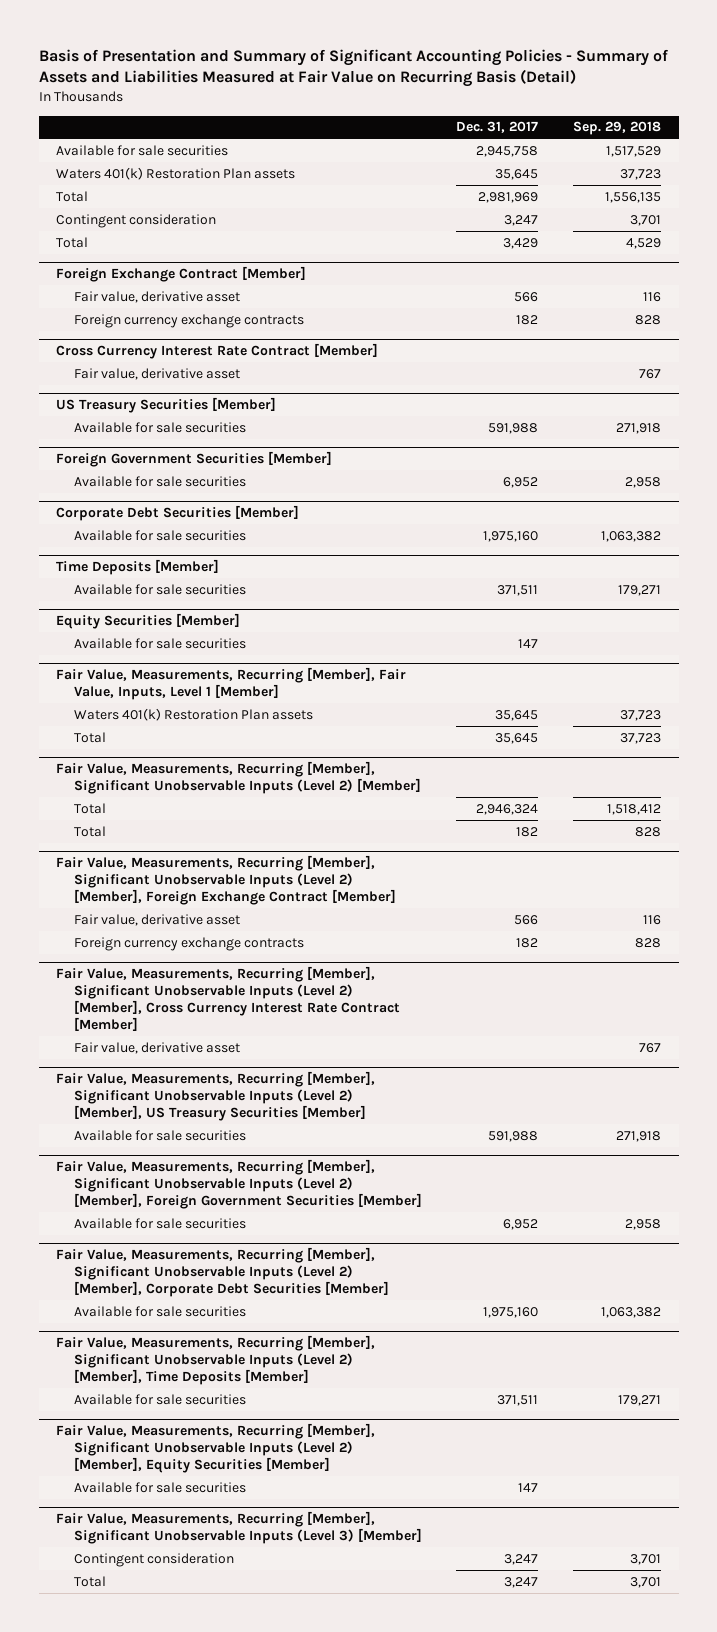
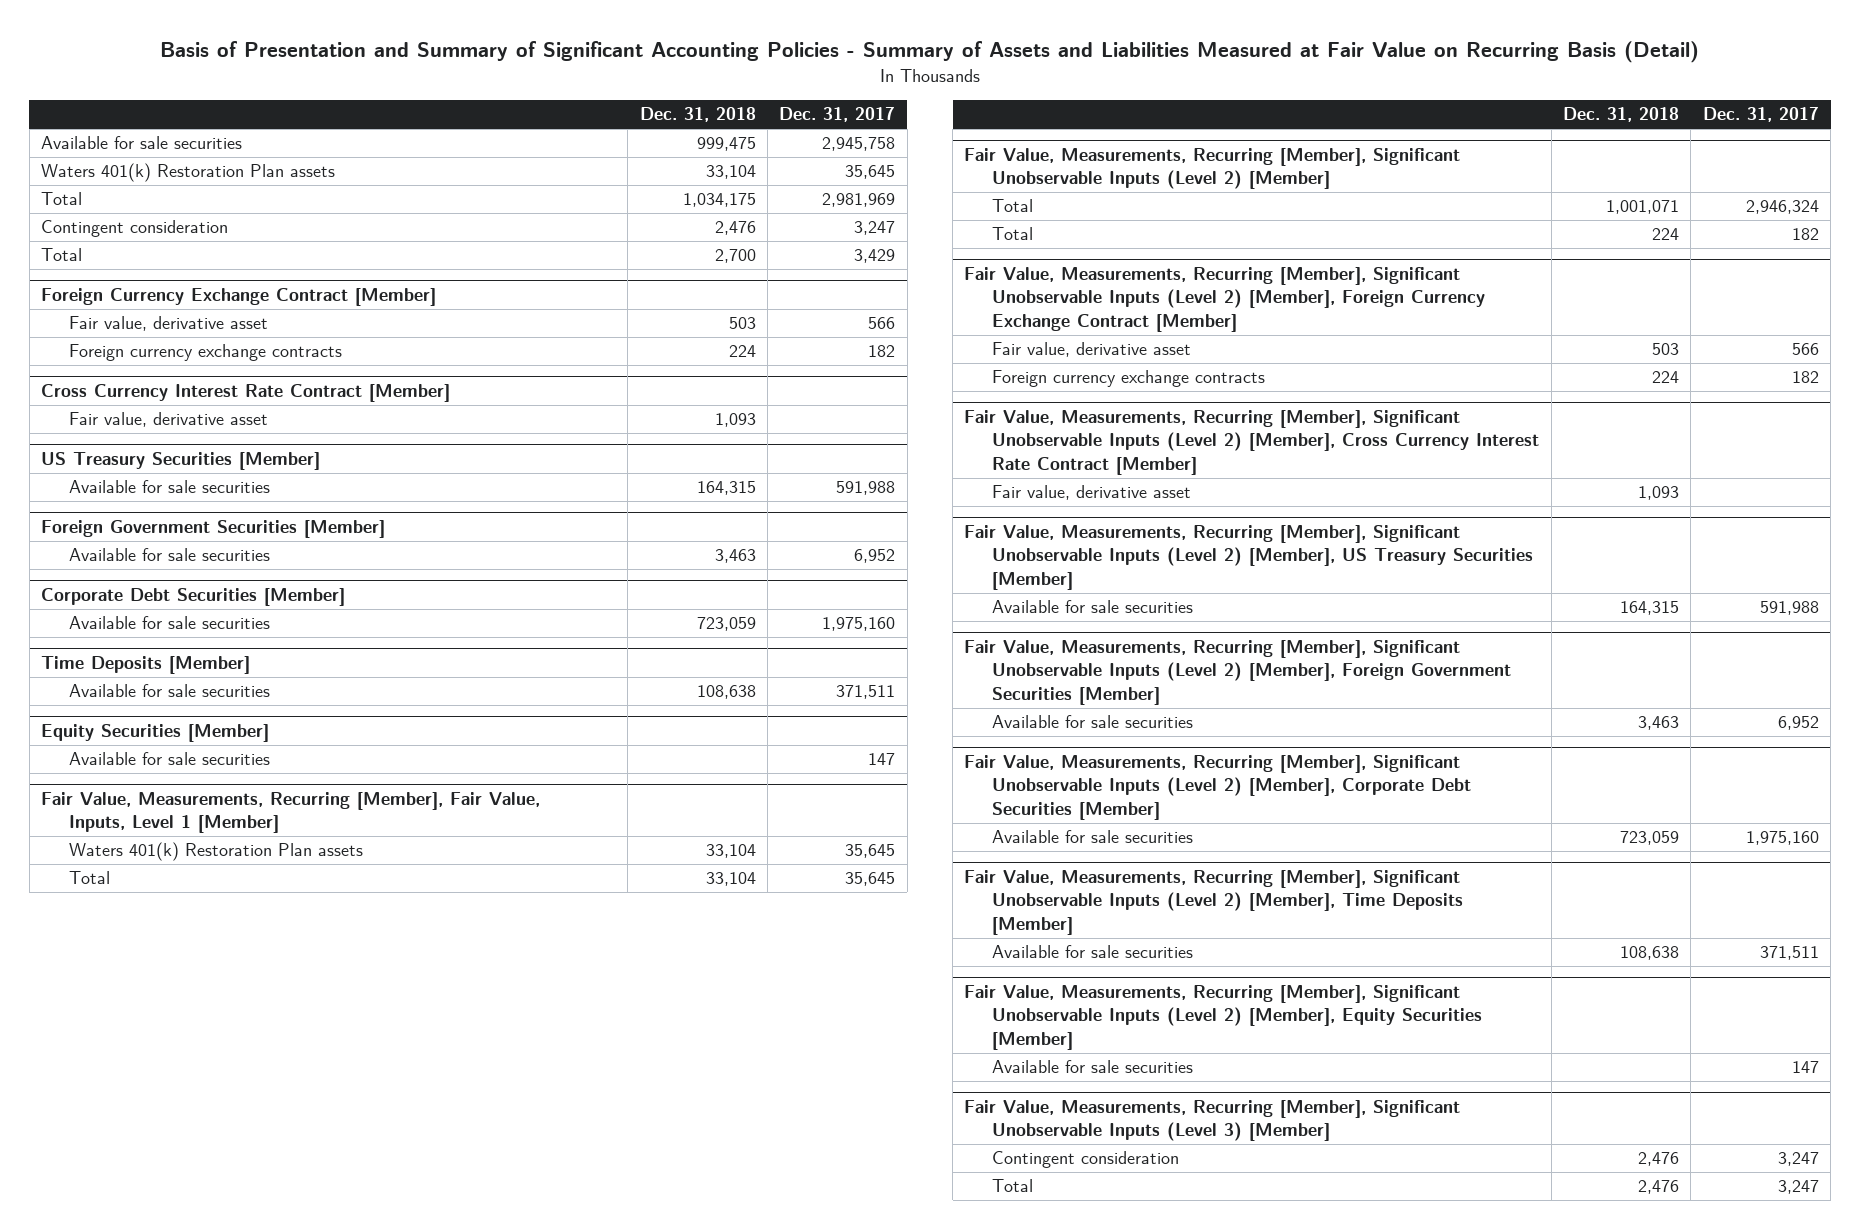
[573,121,662,136] Sep. 29, 2018 -> none
none -> [639,107,756,123] Dec. 31, 2018
[56,266,307,283] Foreign Exchange Contract [Member] -> [41,288,437,307] Foreign Currency Exchange Contract [Member]
[56,855,396,906] Fair Value, Measurements, Recurring [Member], Significant Unobservable Inputs (Level 2) [Member], Foreign Exchange Contract [Member] -> [964,267,1486,332] Fair Value, Measurements, Recurring [Member], Significant Unobservable Inputs (Level 2) [Member], Foreign Currency Exchange Contract [Member]

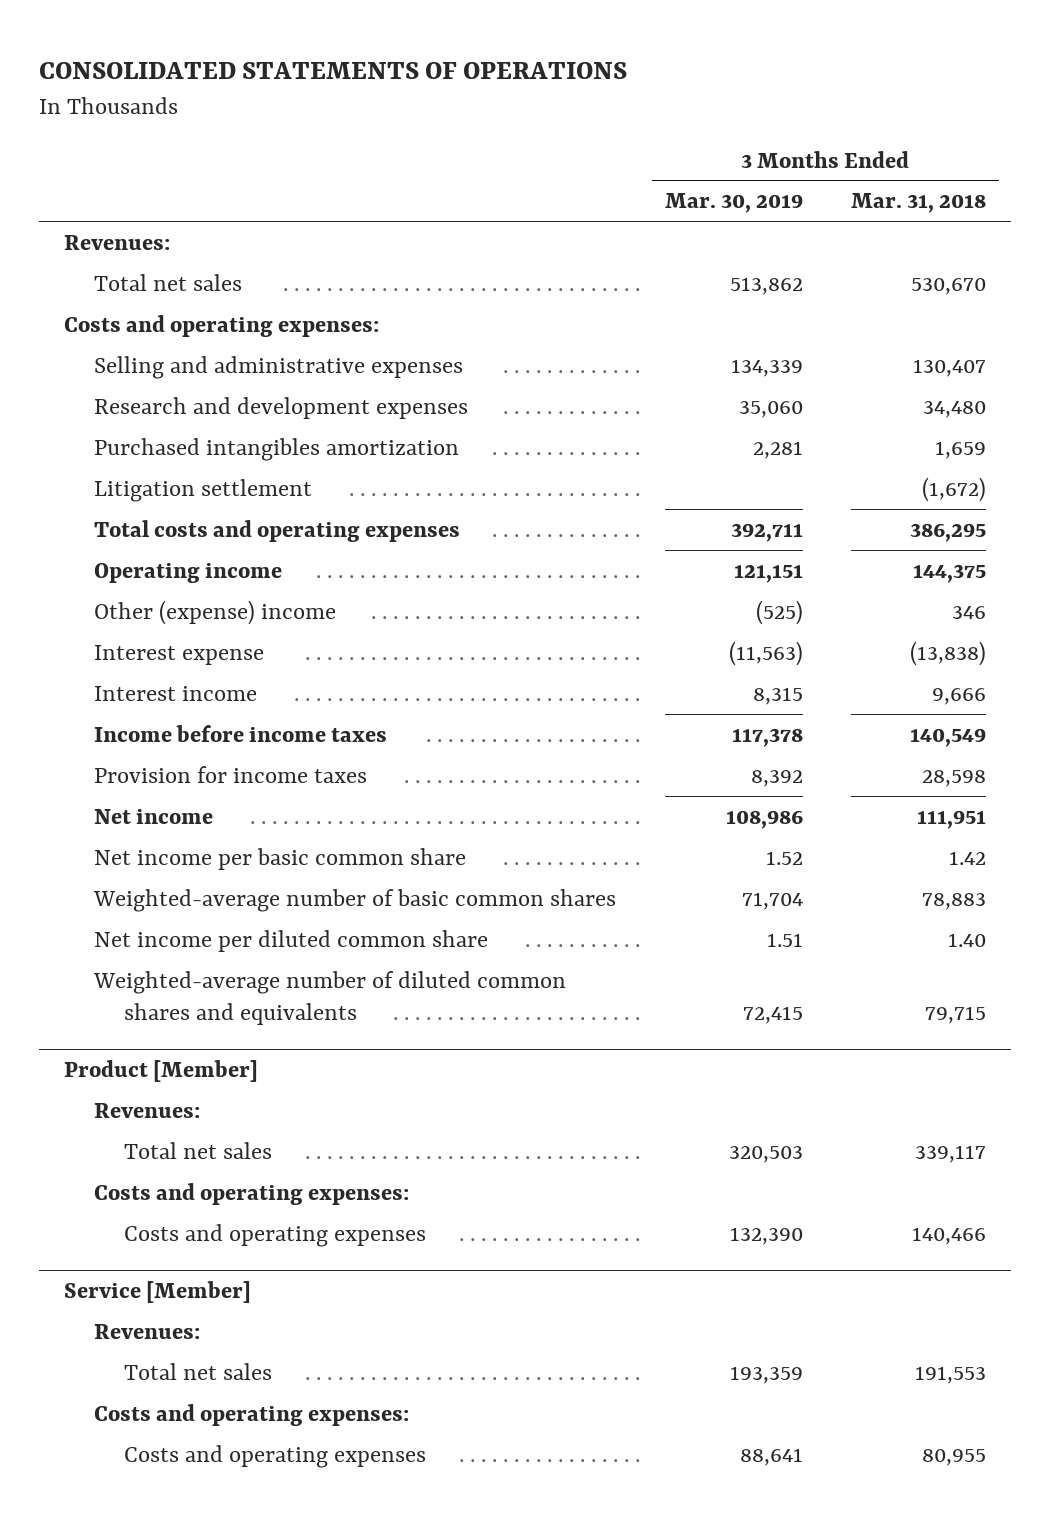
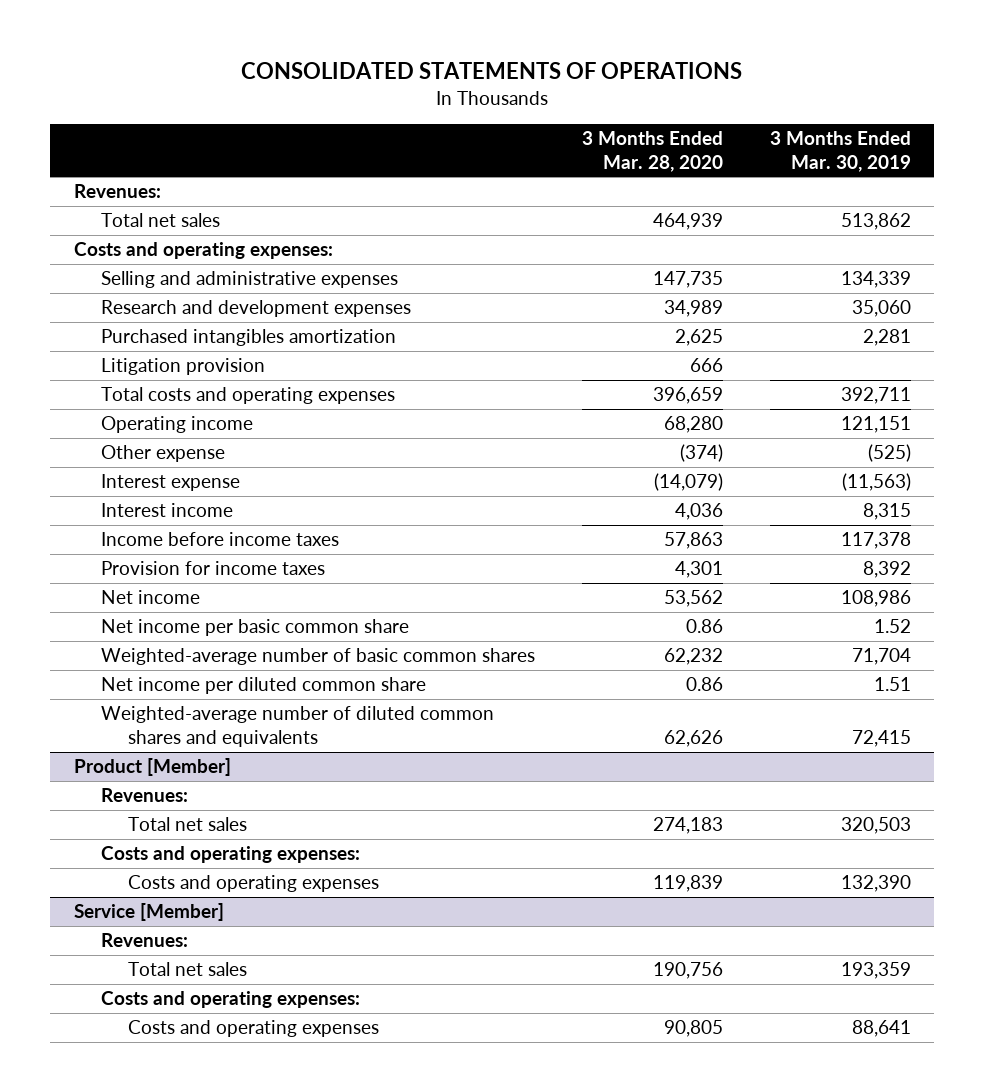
[851,193,987,214] Mar. 31, 2018 -> none
none -> [581,130,723,172] 3 Months Ended Mar. 28, 2020
[93,478,312,502] Litigation settlement -> [100,358,265,376] Litigation provision
[93,599,336,625] Other (expense) income -> [100,445,225,463] Other expense

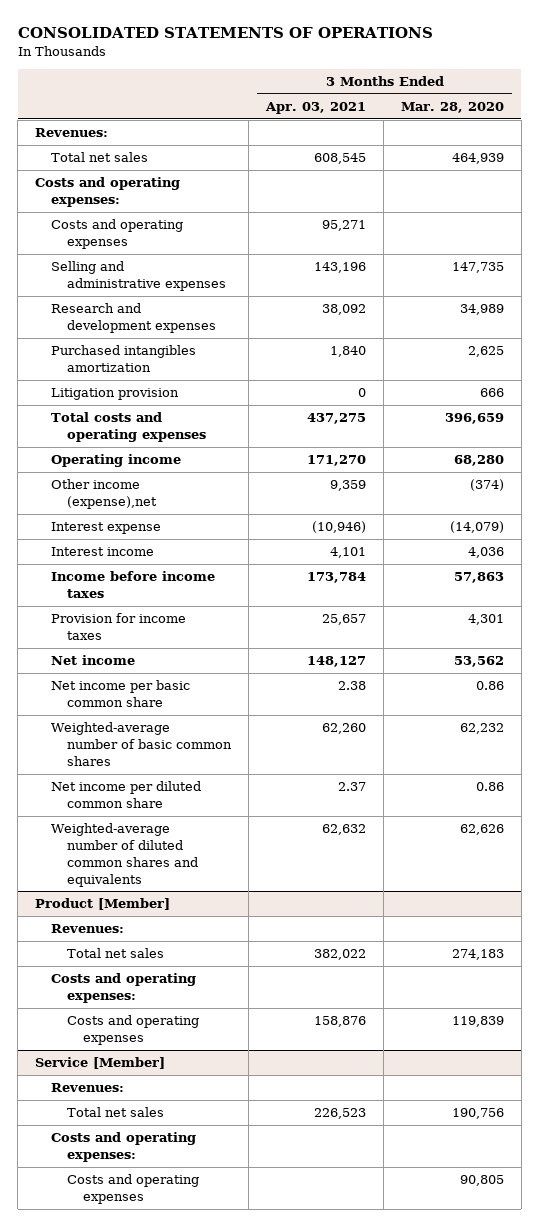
[769,130,911,172] 3 Months Ended Mar. 30, 2019 -> none
none -> [264,101,366,114] Apr. 03, 2021
none -> [51,219,184,250] Costs and operating expenses
[100,445,225,463] Other expense -> [51,479,157,510] Other income (expense),net

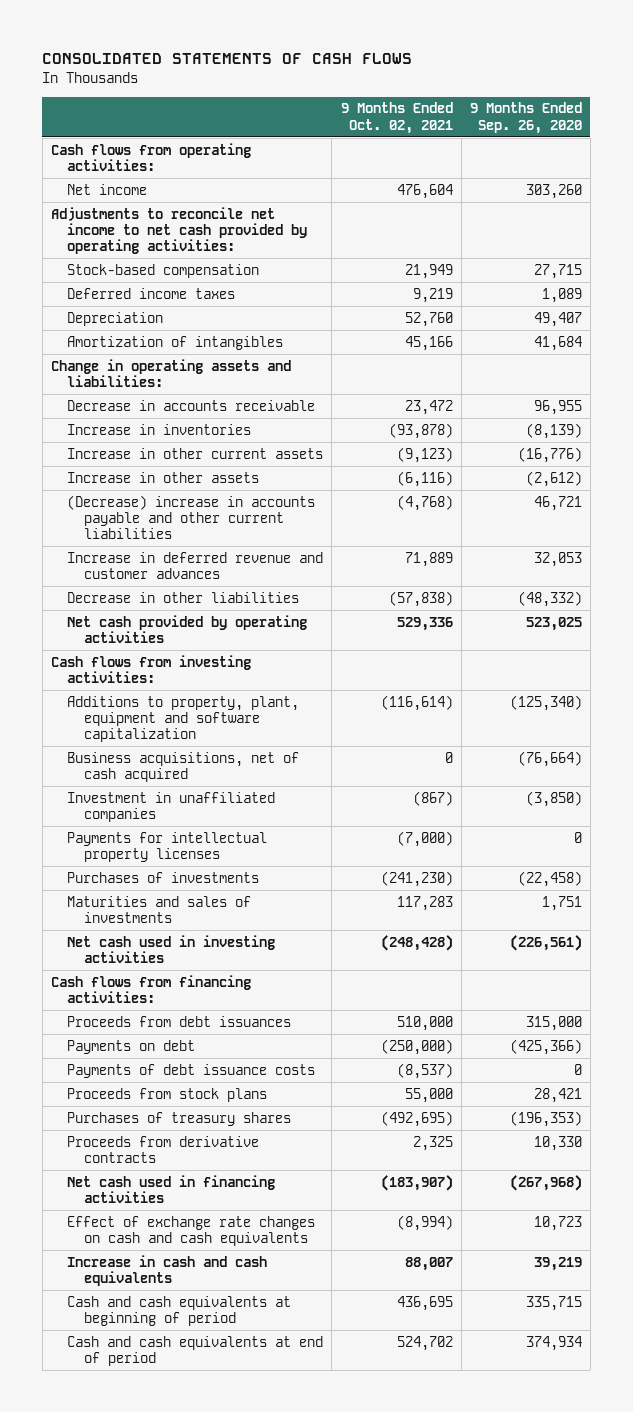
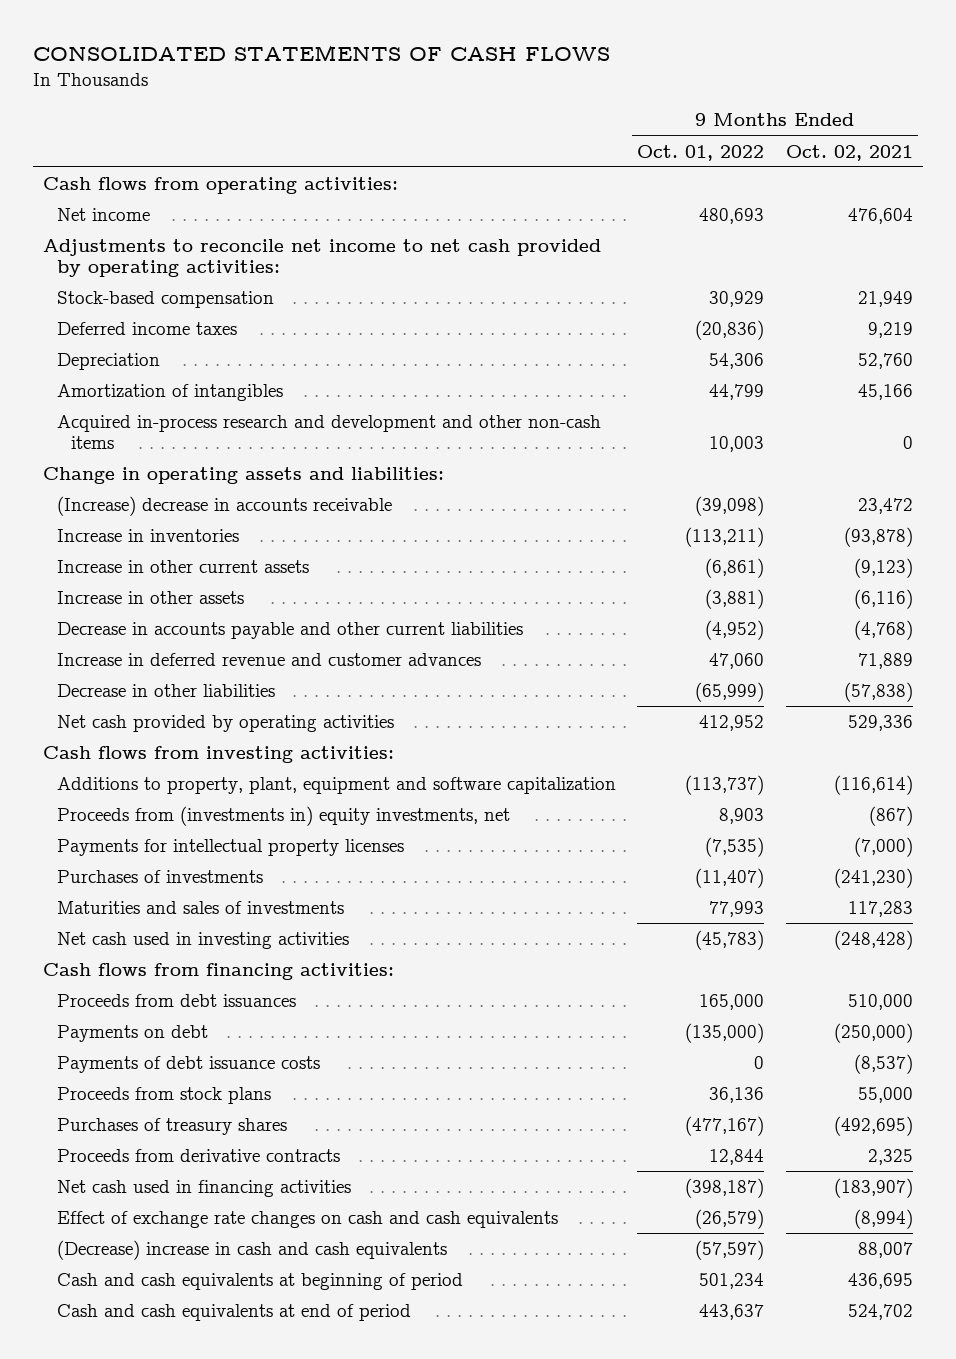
[469,102,582,134] 9 Months Ended Sep. 26, 2020 -> none
none -> [637,144,765,161] Oct. 01, 2022
none -> [57,414,602,450] Acquired in-process research and development and other non-cash items
[67,399,316,411] Decrease in accounts receivable -> [57,495,393,516] (Increase) decrease in accounts receivable
[67,494,316,540] (Decrease) increase in accounts payable and other current liabilities -> [57,621,524,639] Decrease in accounts payable and other current liabilities
[67,751,300,783] Business acquisitions, net of cash acquired -> none
[67,791,276,823] Investment in unaffiliated companies -> [57,805,511,826] Proceeds from (investments in) equity investments, net
[67,1254,268,1287] Increase in cash and cash equivalents -> [57,1239,448,1260] (Decrease) increase in cash and cash equivalents

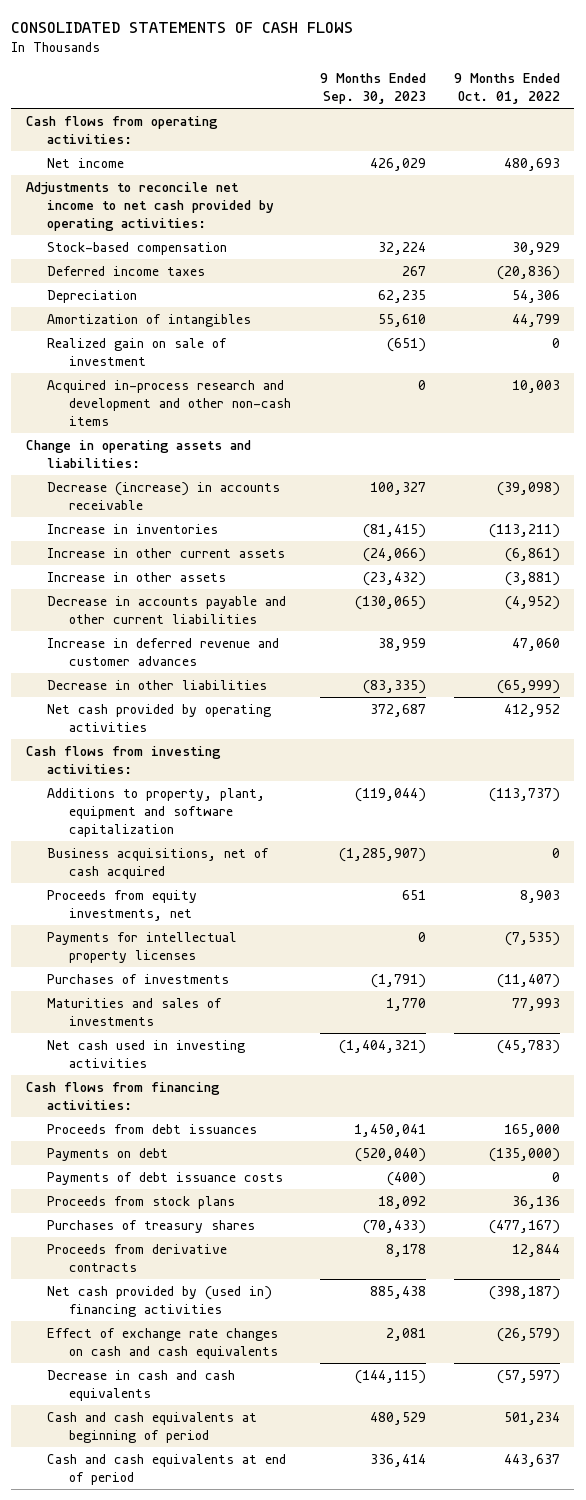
[785,144,913,161] Oct. 02, 2021 -> none
none -> [319,73,426,105] 9 Months Ended Sep. 30, 2023
none -> [47,337,228,367] Realized gain on sale of investment
[57,495,393,516] (Increase) decrease in accounts receivable -> [47,481,281,511] Decrease (increase) in accounts receivable
none -> [47,847,270,880] Business acquisitions, net of cash acquired
[57,805,511,826] Proceeds from (investments in) equity investments, net -> [47,889,198,922] Proceeds from equity investments, net
[57,1179,352,1197] Net cash used in financing activities -> [47,1285,273,1318] Net cash provided by (used in) financing activities
[57,1239,448,1260] (Decrease) increase in cash and cash equivalents -> [47,1369,236,1402] Decrease in cash and cash equivalents

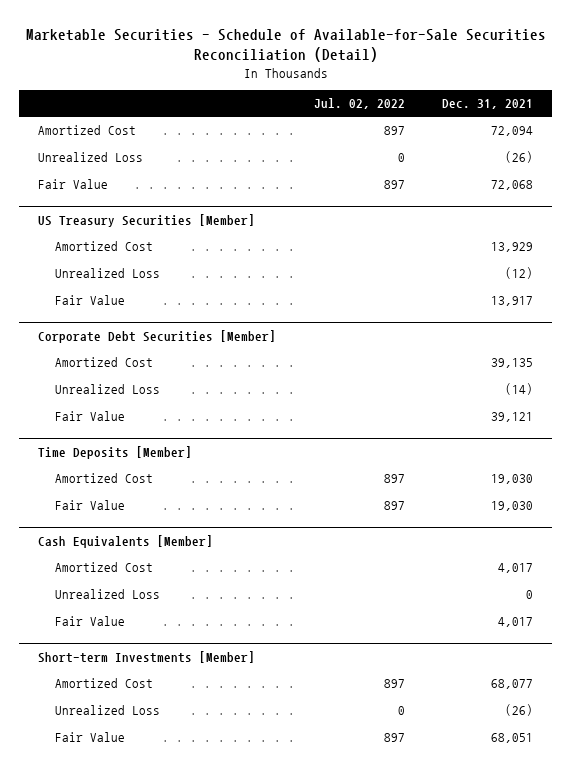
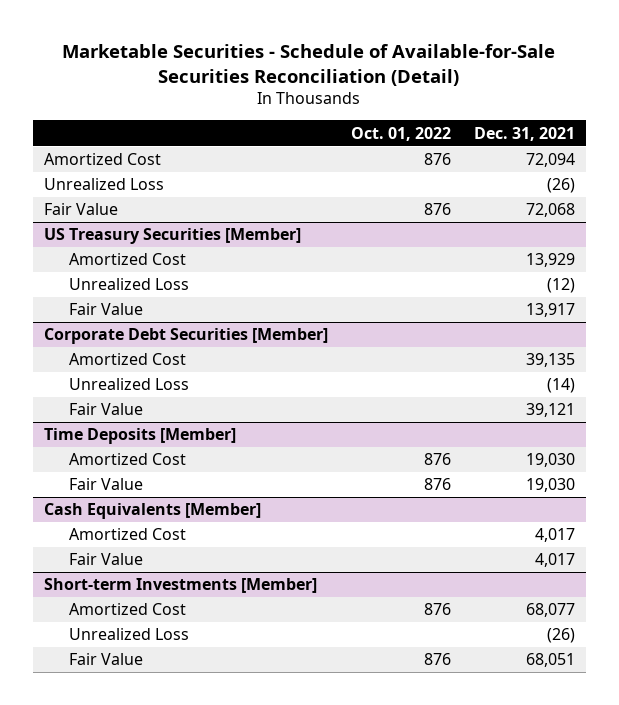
[313,98,405,110] Jul. 02, 2022 -> none
none -> [350,126,451,141] Oct. 01, 2022
[55,589,161,600] Unrealized Loss -> none

